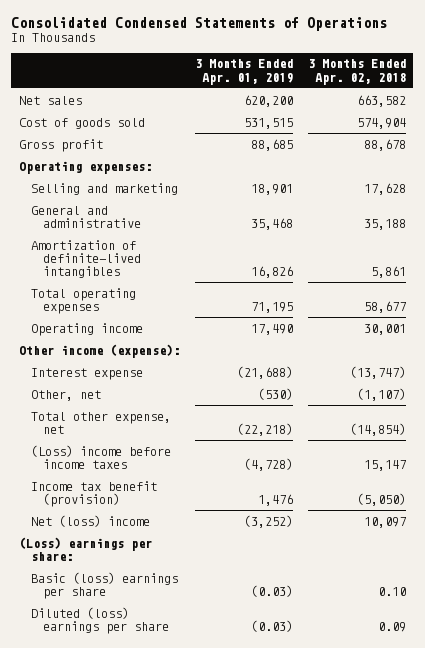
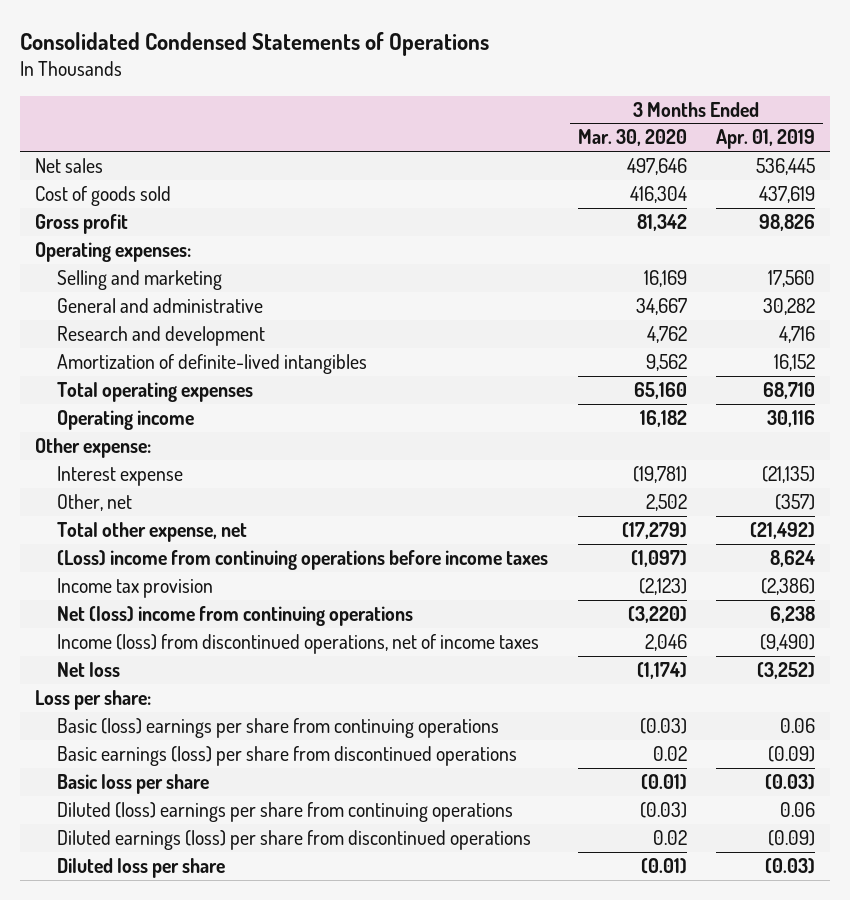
[307,59,406,85] 3 Months Ended Apr. 02, 2018 -> none
none -> [577,129,687,147] Mar. 30, 2020
[243,94,293,107] 620,200 -> [756,157,816,175] 536,445
[243,117,293,129] 531,515 -> [759,185,816,203] 437,619
[250,138,293,151] 88,685 -> [759,213,816,231] 98,826
[250,183,293,195] 18,901 -> [768,269,816,287] 17,560
[250,218,293,231] 35,468 -> [763,297,816,315] 30,282
none -> [56,325,265,346] Research and development
[250,266,293,279] 16,826 -> [774,353,816,371] 16,152
[250,302,293,314] 71,195 -> [763,381,816,399] 68,710
[250,323,293,335] 17,490 -> [767,409,816,427] 30,116
[18,343,180,358] Other income (expense): -> [34,437,151,458] Other expense:
[236,365,293,379] (21,688) -> [762,465,816,483] (21,135)
[257,387,293,400] (530) -> [775,493,816,510] (357)
[236,423,293,437] (22,218) -> [750,521,816,539] (21,492)
[31,444,172,470] (Loss) income before income taxes -> [56,549,548,570] (Loss) income from continuing operations before income taxes
[243,458,293,472] (4,728) -> [770,549,816,567] 8,624
[31,480,158,508] Income tax benefit (provision) -> [56,577,213,598] Income tax provision
[257,494,293,507] 1,476 -> [761,577,816,595] (2,386)
none -> [56,605,413,626] Net (loss) income from continuing operations
none -> [56,633,539,654] Income (loss) from discontinued operations, net of income taxes
[31,514,151,527] Net (loss) income -> [56,661,120,677] Net loss
[18,536,152,562] (Loss) earnings per share: -> [34,689,151,710] Loss per share:
none -> [56,717,499,738] Basic (loss) earnings per share from continuing operations
none -> [56,745,517,766] Basic earnings (loss) per share from discontinued operations
[31,571,179,600] Basic (loss) earnings per share -> [56,773,209,794] Basic loss per share
none -> [56,801,513,822] Diluted (loss) earnings per share from continuing operations
none -> [56,829,531,850] Diluted earnings (loss) per share from discontinued operations
[31,606,170,635] Diluted (loss) earnings per share -> [56,857,225,878] Diluted loss per share

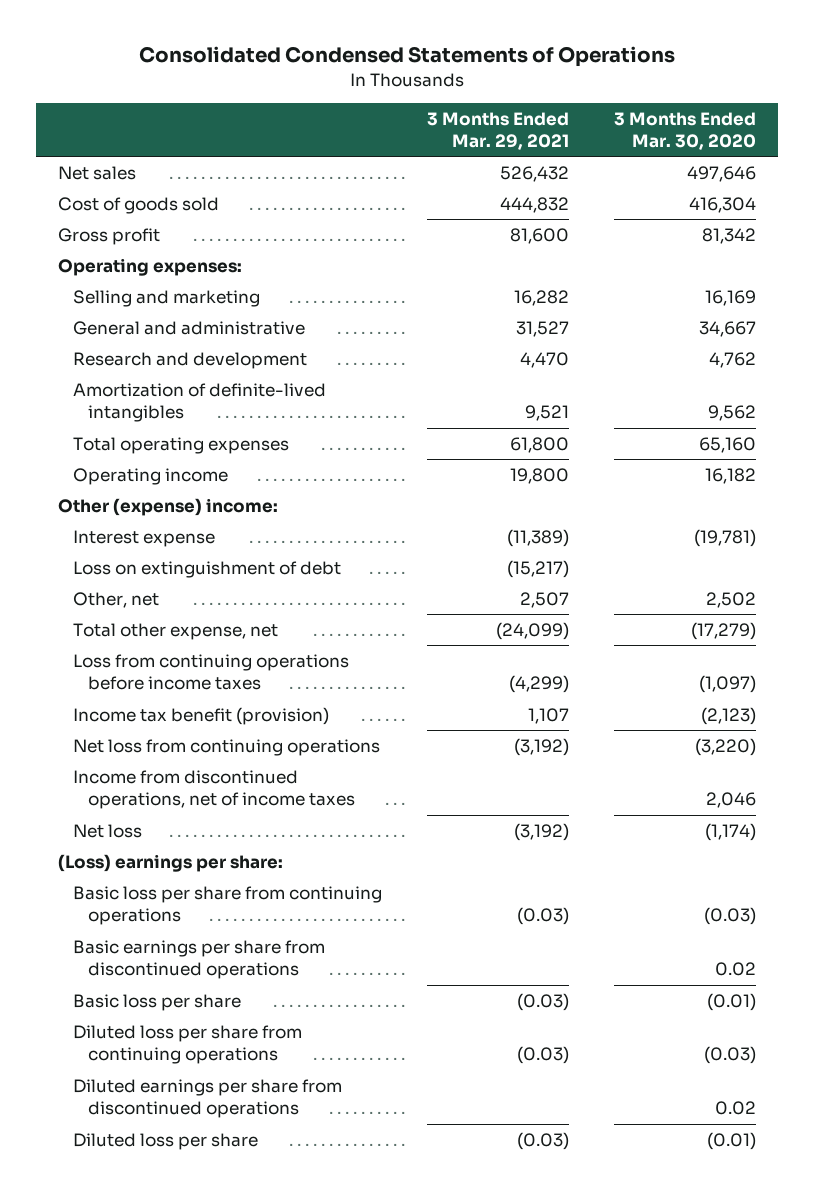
[716,129,816,150] Apr. 01, 2019 -> none
none -> [426,111,569,151] 3 Months Ended Mar. 29, 2021
[34,437,151,458] Other expense: -> [58,497,279,516] Other (expense) income:
none -> [73,560,342,578] Loss on extinguishment of debt
[56,549,548,570] (Loss) income from continuing operations before income taxes -> [73,653,350,691] Loss from continuing operations before income taxes
[56,577,213,598] Income tax provision -> [73,706,330,725] Income tax benefit (provision)
[56,605,413,626] Net (loss) income from continuing operations -> [73,738,381,756] Net loss from continuing operations
[56,633,539,654] Income (loss) from discontinued operations, net of income taxes -> [73,769,356,810] Income from discontinued operations, net of income taxes
[34,689,151,710] Loss per share: -> [58,853,284,872] (Loss) earnings per share:
[56,717,499,738] Basic (loss) earnings per share from continuing operations -> [73,885,383,926] Basic loss per share from continuing operations
[56,745,517,766] Basic earnings (loss) per share from discontinued operations -> [73,939,326,980] Basic earnings per share from discontinued operations
[56,801,513,822] Diluted (loss) earnings per share from continuing operations -> [73,1024,303,1065] Diluted loss per share from continuing operations
[56,829,531,850] Diluted earnings (loss) per share from discontinued operations -> [73,1078,343,1119] Diluted earnings per share from discontinued operations

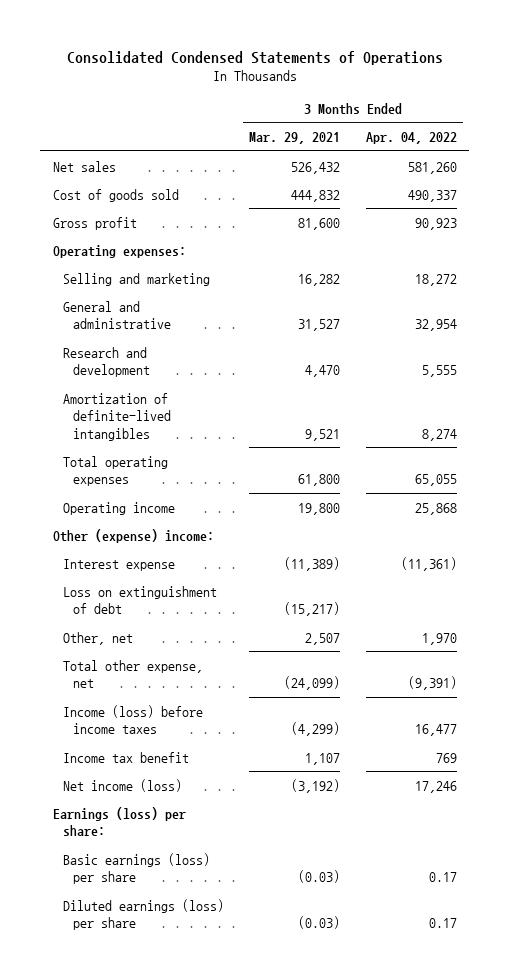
[613,111,756,151] 3 Months Ended Mar. 30, 2020 -> none
none -> [365,131,457,144] Apr. 04, 2022
[73,738,381,756] Net loss from continuing operations -> none
[73,769,356,810] Income from discontinued operations, net of income taxes -> none
[73,885,383,926] Basic loss per share from continuing operations -> none
[73,939,326,980] Basic earnings per share from discontinued operations -> none
[73,1024,303,1065] Diluted loss per share from continuing operations -> none
[73,1078,343,1119] Diluted earnings per share from discontinued operations -> none
[73,653,350,691] Loss from continuing operations before income taxes -> [63,704,204,735] Income (loss) before income taxes
[73,706,330,725] Income tax benefit (provision) -> [63,751,190,763] Income tax benefit
[73,823,143,838] Net loss -> [63,778,183,792] Net income (loss)
[58,853,284,872] (Loss) earnings per share: -> [53,806,187,837] Earnings (loss) per share:
[73,993,242,1011] Basic loss per share -> [63,852,211,885] Basic earnings (loss) per share
[73,1132,259,1150] Diluted loss per share -> [63,898,225,931] Diluted earnings (loss) per share

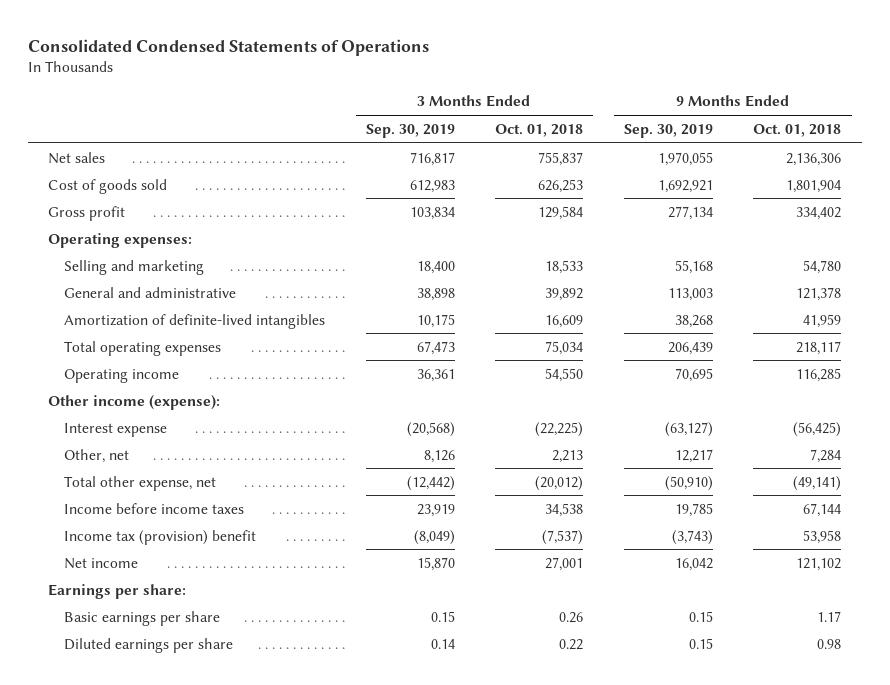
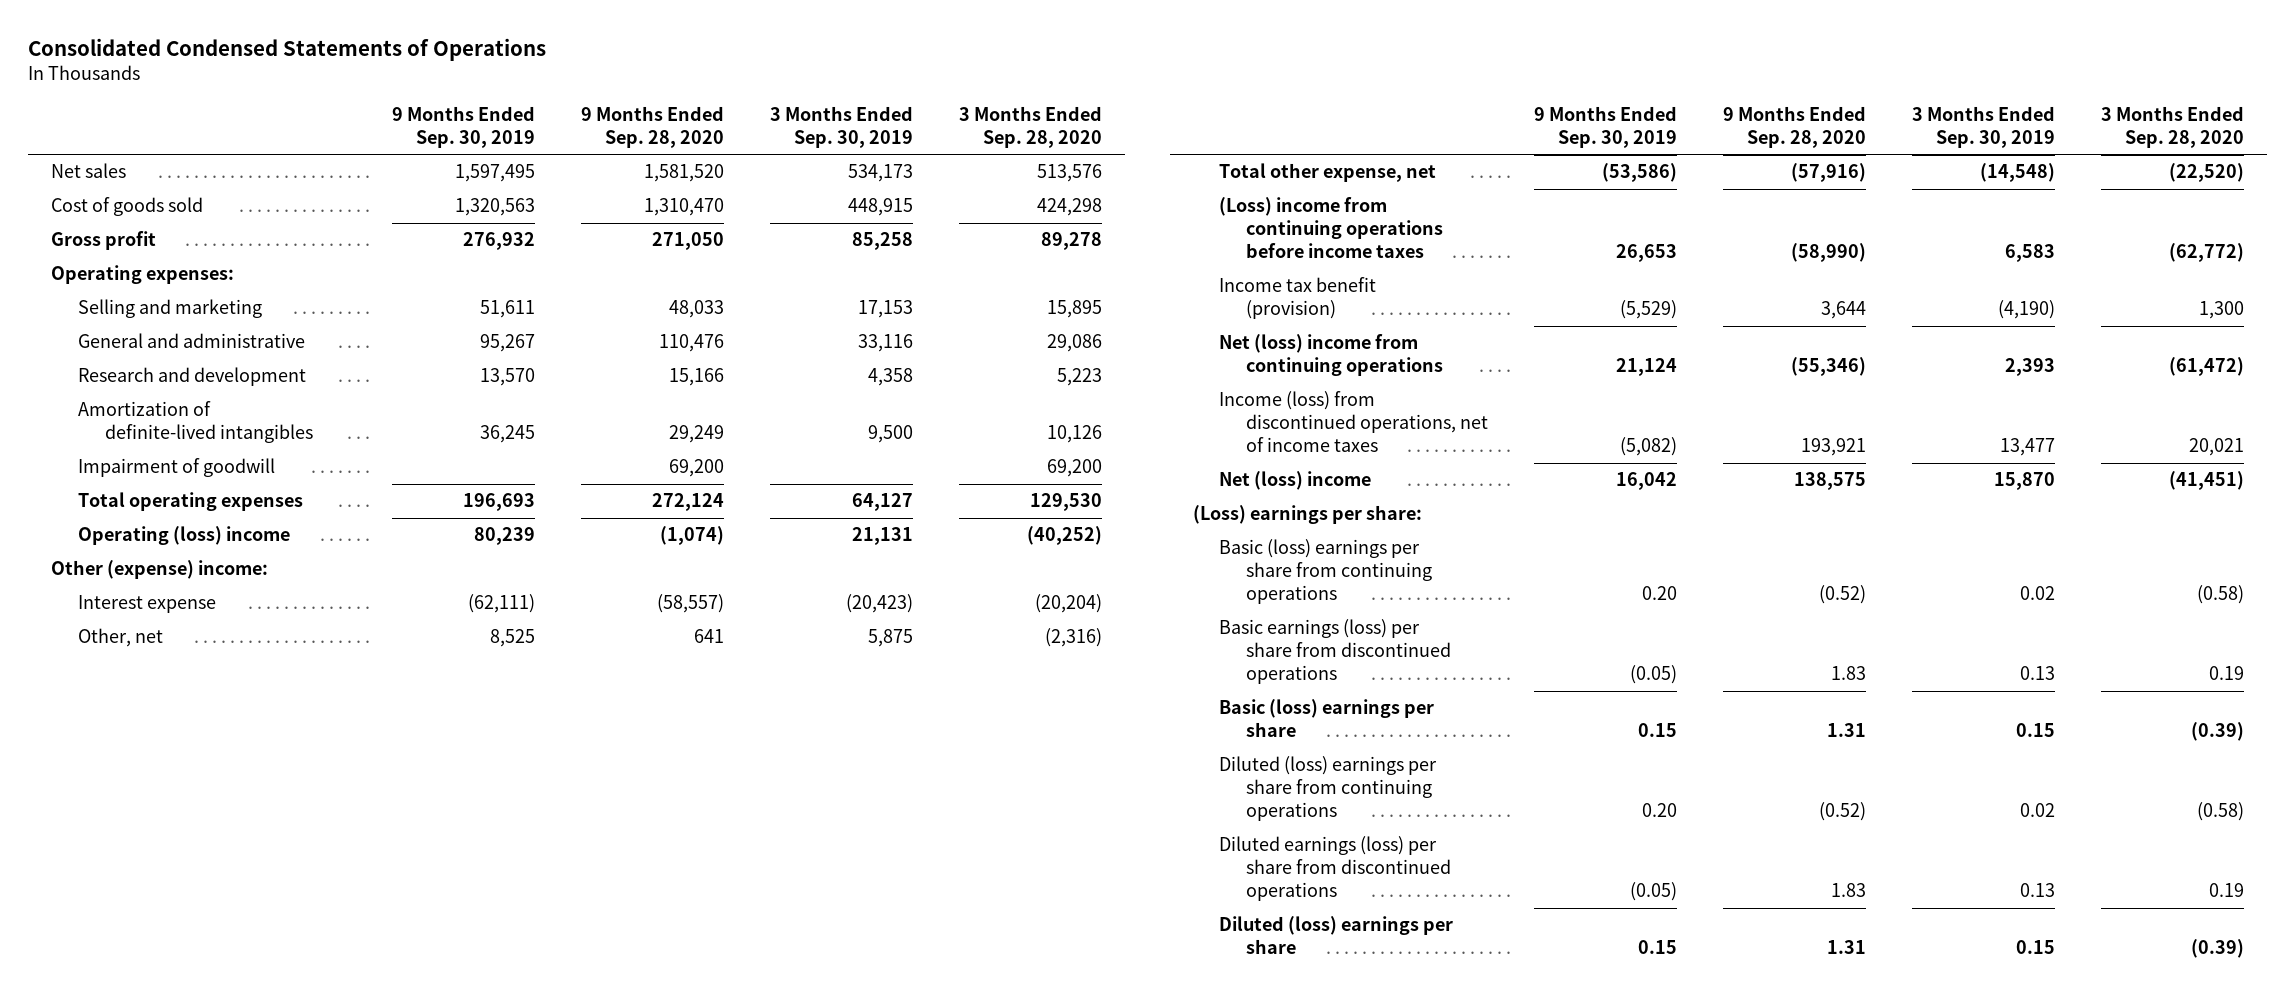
[495,123,584,137] Oct. 01, 2018 -> none
[753,123,842,137] Oct. 01, 2018 -> none
none -> [581,106,725,149] 9 Months Ended Sep. 28, 2020
none -> [958,106,1102,149] 3 Months Ended Sep. 28, 2020
[409,151,455,166] 716,817 -> [848,164,914,183] 534,173
[657,151,713,166] 1,970,055 -> [455,164,536,183] 1,597,495
[409,179,455,193] 612,983 -> [848,198,914,217] 448,915
[657,179,713,193] 1,692,921 -> [455,198,536,217] 1,320,563
[409,206,455,220] 103,834 -> [852,232,914,251] 85,258
[667,205,713,220] 277,134 -> [463,232,536,251] 276,932
[416,260,455,274] 18,400 -> [858,300,914,319] 17,153
[674,259,713,274] 55,168 -> [480,300,536,319] 51,611
[416,287,455,301] 38,898 -> [858,334,914,353] 33,116
[667,287,713,301] 113,003 -> [480,334,536,353] 95,267
none -> [77,367,306,387] Research and development
[416,313,455,328] 10,175 -> [868,425,914,444] 9,500
[674,314,713,328] 38,268 -> [480,425,536,444] 36,245
none -> [77,458,275,478] Impairment of goodwill
[416,340,455,355] 67,473 -> [852,493,914,512] 64,127
[667,341,713,355] 206,439 -> [463,493,536,512] 196,693
[64,368,180,383] Operating income -> [77,526,290,546] Operating (loss) income
[416,368,455,382] 36,361 -> [852,527,914,546] 21,131
[674,367,713,382] 70,695 -> [474,527,536,546] 80,239
[48,394,221,410] Other income (expense): -> [50,560,268,580] Other (expense) income:
[406,421,455,437] (20,568) -> [846,594,914,614] (20,423)
[664,421,713,437] (63,127) -> [468,594,536,614] (62,111)
[423,449,455,463] 8,126 -> [868,629,914,648] 5,875
[674,448,713,463] 12,217 -> [490,629,536,648] 8,525
[406,475,455,491] (12,442) -> [1979,163,2055,183] (14,548)
[664,475,713,491] (50,910) -> [1602,163,1678,183] (53,586)
[64,502,245,514] Income before income taxes -> [1219,197,1444,259] (Loss) income from continuing operations before income taxes
[416,503,455,517] 23,919 -> [2004,244,2055,263] 6,583
[674,502,713,517] 19,785 -> [1616,244,1678,263] 26,653
[64,529,257,545] Income tax (provision) benefit -> [1219,277,1377,320] Income tax benefit (provision)
[413,529,455,545] (8,049) -> [1997,300,2055,320] (4,190)
[671,529,713,545] (3,743) -> [1620,300,1678,320] (5,529)
none -> [1219,334,1444,377] Net (loss) income from continuing operations
none -> [1219,391,1489,453] Income (loss) from discontinued operations, net of income taxes
[64,557,139,569] Net income -> [1219,471,1372,491] Net (loss) income
[48,583,187,599] Earnings per share: -> [1192,505,1422,525] (Loss) earnings per share:
none -> [1219,539,1433,605] Basic (loss) earnings per share from continuing operations
none -> [1219,619,1452,685] Basic earnings (loss) per share from discontinued operations
[64,610,221,626] Basic earnings per share -> [1219,699,1435,738] Basic (loss) earnings per share
none -> [1219,756,1438,822] Diluted (loss) earnings per share from continuing operations
none -> [1219,836,1452,902] Diluted earnings (loss) per share from discontinued operations
[64,637,234,653] Diluted earnings per share -> [1219,916,1454,955] Diluted (loss) earnings per share
[430,638,455,649] 0.14 -> [2015,940,2055,955] 0.15

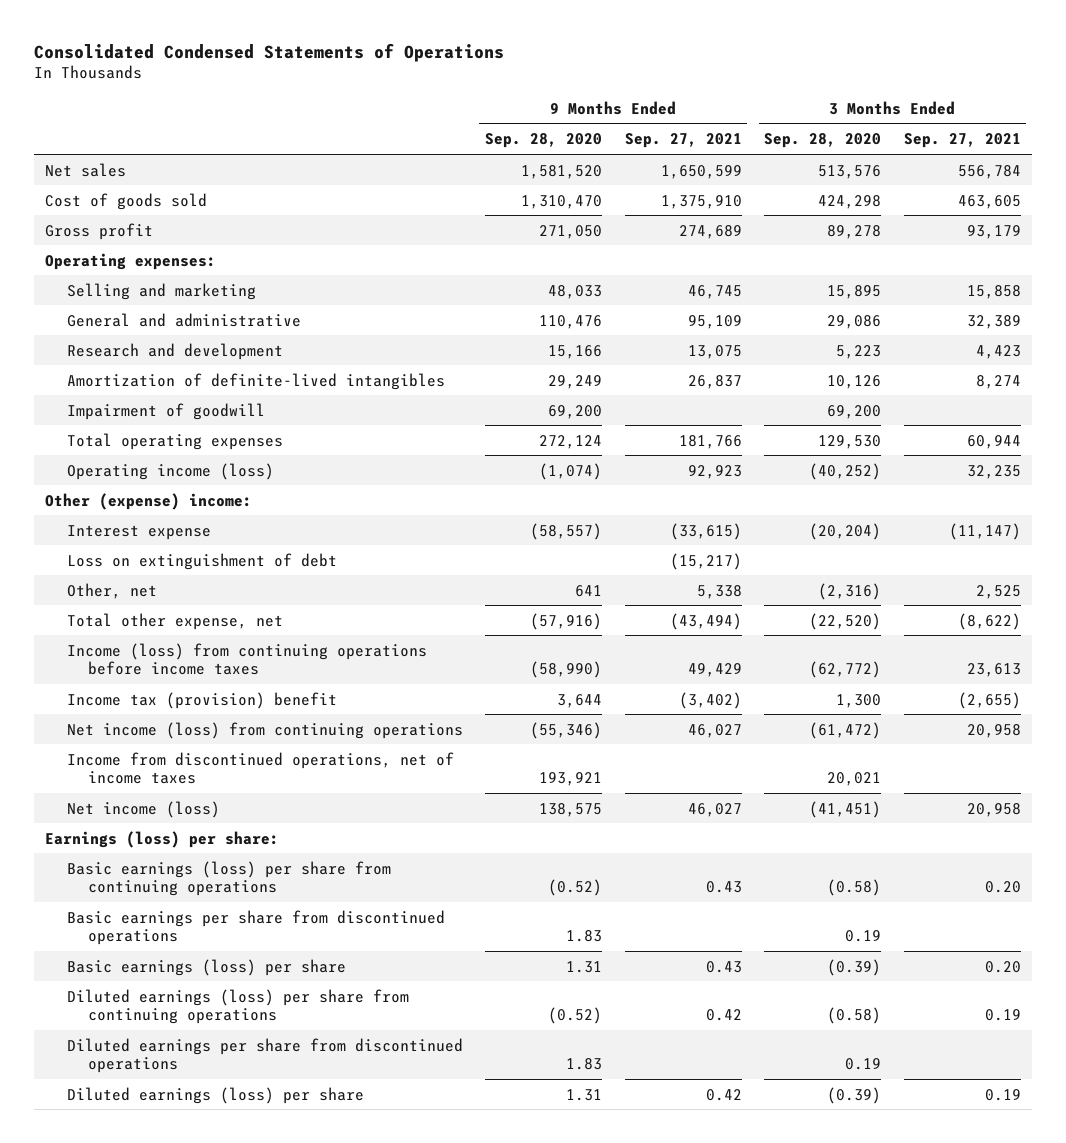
[392,106,536,149] 9 Months Ended Sep. 30, 2019 -> none
[770,106,914,149] 3 Months Ended Sep. 30, 2019 -> none
none -> [624,133,742,149] Sep. 27, 2021
none -> [903,133,1021,149] Sep. 27, 2021
[77,526,290,546] Operating (loss) income -> [66,462,274,480] Operating income (loss)
none -> [66,552,337,570] Loss on extinguishment of debt
[1219,197,1444,259] (Loss) income from continuing operations before income taxes -> [66,642,427,676] Income (loss) from continuing operations before income taxes
[1219,277,1377,320] Income tax benefit (provision) -> [66,691,337,709] Income tax (provision) benefit
[1219,334,1444,377] Net (loss) income from continuing operations -> [66,721,463,739] Net income (loss) from continuing operations
[1219,391,1489,453] Income (loss) from discontinued operations, net of income taxes -> [66,751,454,785] Income from discontinued operations, net of income taxes
[1219,471,1372,491] Net (loss) income -> [66,800,220,818] Net income (loss)
[1192,505,1422,525] (Loss) earnings per share: -> [45,830,280,848] Earnings (loss) per share:
[1219,539,1433,605] Basic (loss) earnings per share from continuing operations -> [66,860,391,897] Basic earnings (loss) per share from continuing operations
[1219,619,1452,685] Basic earnings (loss) per share from discontinued operations -> [66,909,445,946] Basic earnings per share from discontinued operations
[1219,699,1435,738] Basic (loss) earnings per share -> [66,958,346,976] Basic earnings (loss) per share
[1219,756,1438,822] Diluted (loss) earnings per share from continuing operations -> [66,988,409,1025] Diluted earnings (loss) per share from continuing operations
[1219,836,1452,902] Diluted earnings (loss) per share from discontinued operations -> [66,1037,463,1074] Diluted earnings per share from discontinued operations
[1219,916,1454,955] Diluted (loss) earnings per share -> [66,1086,364,1104] Diluted earnings (loss) per share

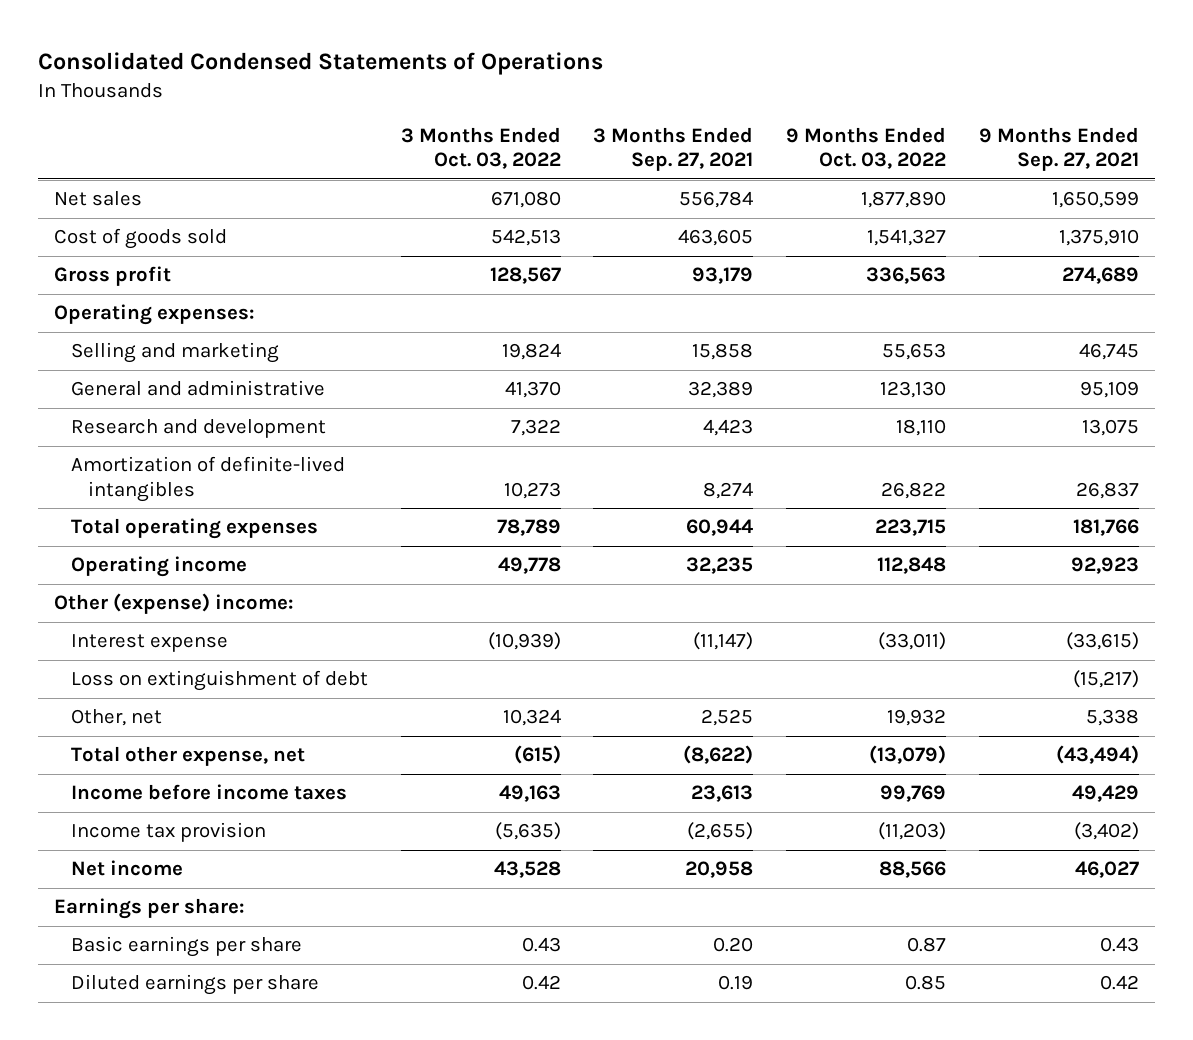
[485,133,603,149] Sep. 28, 2020 -> none
[764,133,882,149] Sep. 28, 2020 -> none
none -> [400,127,561,170] 3 Months Ended Oct. 03, 2022
none -> [786,127,947,170] 9 Months Ended Oct. 03, 2022
[66,402,265,420] Impairment of goodwill -> none
[66,462,274,480] Operating income (loss) -> [70,556,247,578] Operating income
[66,721,463,739] Net income (loss) from continuing operations -> none
[66,751,454,785] Income from discontinued operations, net of income taxes -> none
[66,860,391,897] Basic earnings (loss) per share from continuing operations -> none
[66,909,445,946] Basic earnings per share from discontinued operations -> none
[66,988,409,1025] Diluted earnings (loss) per share from continuing operations -> none
[66,1037,463,1074] Diluted earnings per share from discontinued operations -> none
[66,642,427,676] Income (loss) from continuing operations before income taxes -> [70,784,347,801] Income before income taxes
[66,691,337,709] Income tax (provision) benefit -> [70,822,266,843] Income tax provision
[66,800,220,818] Net income (loss) -> [70,860,183,877] Net income
[45,830,280,848] Earnings (loss) per share: -> [54,898,246,920] Earnings per share:
[66,958,346,976] Basic earnings (loss) per share -> [70,936,302,958] Basic earnings per share
[66,1086,364,1104] Diluted earnings (loss) per share -> [70,974,319,996] Diluted earnings per share

